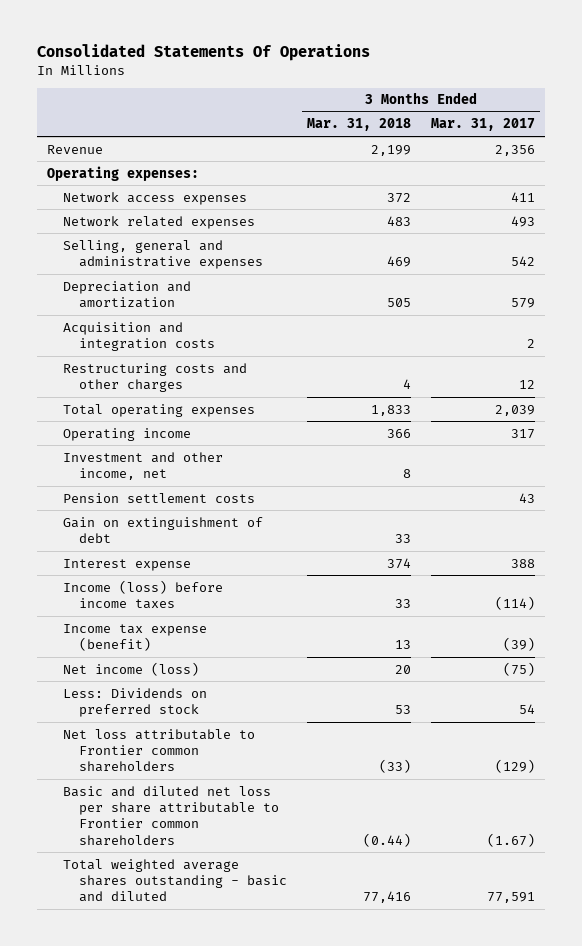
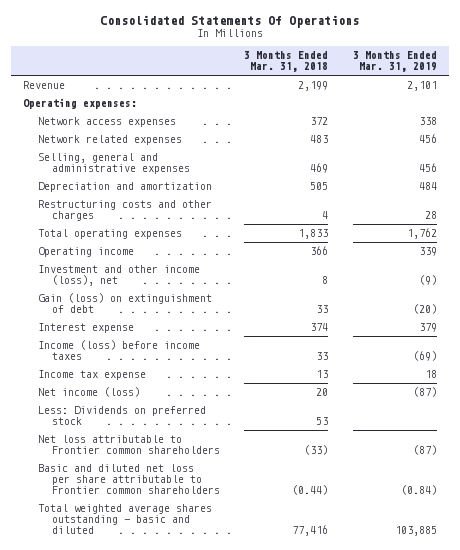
[430,118,535,132] Mar. 31, 2017 -> none
none -> [352,51,437,73] 3 Months Ended Mar. 31, 2019
[63,321,216,351] Acquisition and integration costs -> none
[63,492,256,503] Pension settlement costs -> none
[63,451,224,480] Investment and other income, net -> [37,265,200,287] Investment and other income (loss), net
[63,516,264,543] Gain on extinguishment of debt -> [37,293,212,314] Gain (loss) on extinguishment of debt
[63,623,208,651] Income tax expense (benefit) -> [37,370,146,381] Income tax expense

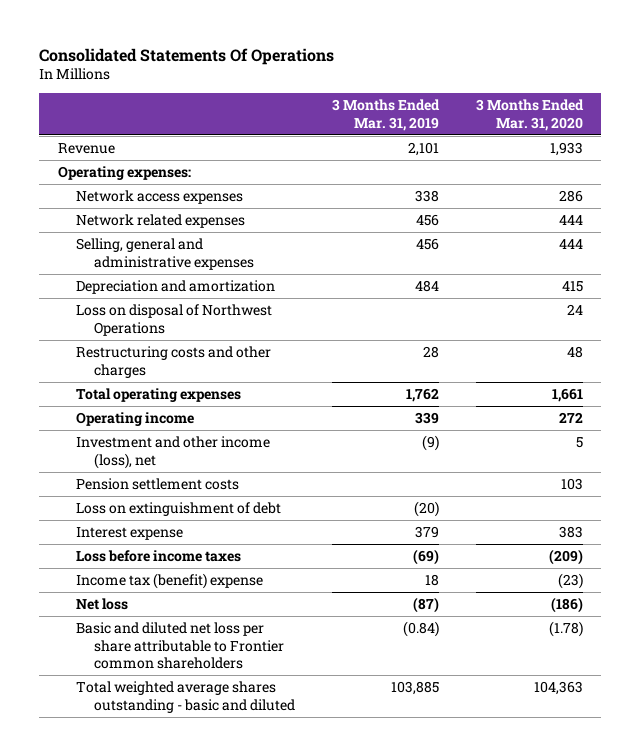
[244,51,329,73] 3 Months Ended Mar. 31, 2018 -> none
none -> [475,98,584,131] 3 Months Ended Mar. 31, 2020
none -> [76,303,273,336] Loss on disposal of Northwest Operations
none -> [76,477,240,490] Pension settlement costs
[37,293,212,314] Gain (loss) on extinguishment of debt -> [76,501,282,516] Loss on extinguishment of debt
[37,406,206,426] Less: Dividends on preferred stock -> none
[37,435,220,455] Net loss attributable to Frontier common shareholders -> none
[37,340,200,361] Income (loss) before income taxes -> [76,549,242,562] Loss before income taxes
[37,370,146,381] Income tax expense -> [76,572,264,589] Income tax (benefit) expense
[37,387,140,398] Net income (loss) -> [76,597,129,610] Net loss

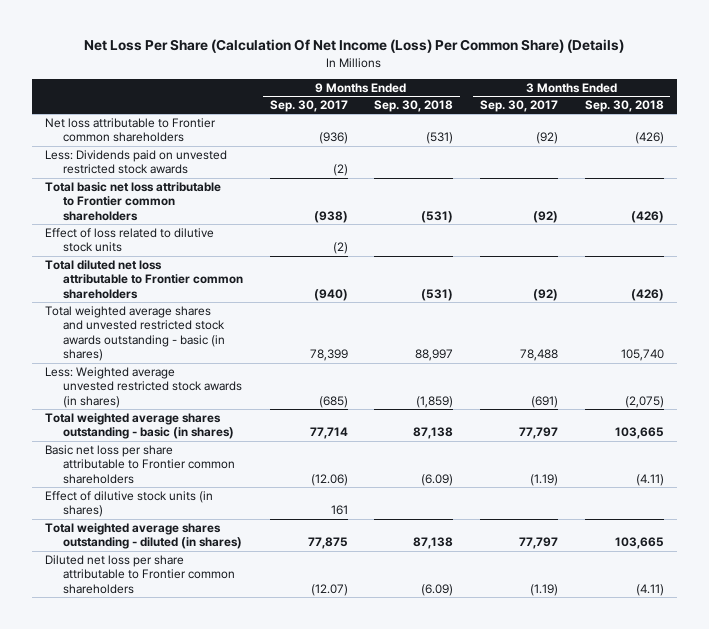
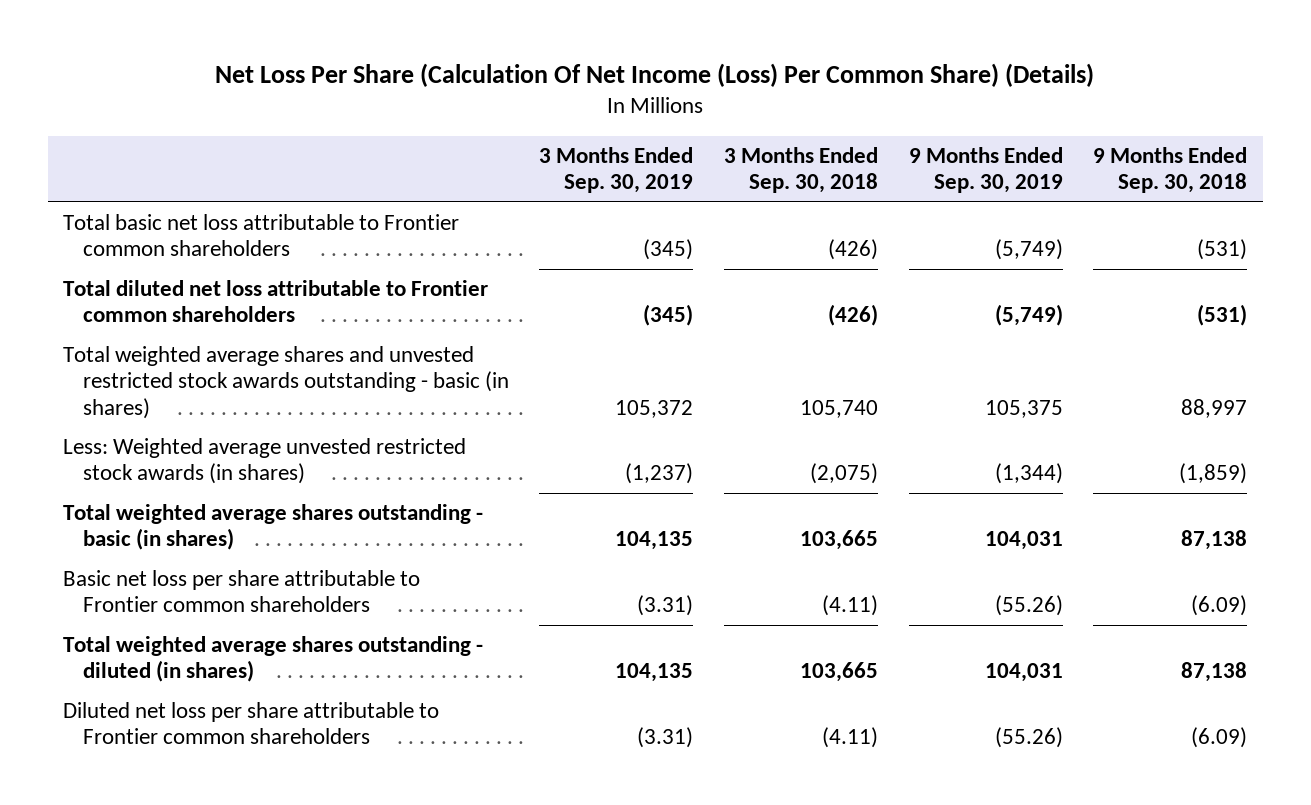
[269,100,348,113] Sep. 30, 2017 -> none
[479,100,558,113] Sep. 30, 2017 -> none
none -> [539,147,694,194] 3 Months Ended Sep. 30, 2019
none -> [908,147,1063,194] 9 Months Ended Sep. 30, 2019
[44,117,216,143] Net loss attributable to Frontier common shareholders -> none
[44,149,227,175] Less: Dividends paid on unvested restricted stock awards -> none
[44,227,214,253] Effect of loss related to dilutive stock units -> none
[44,490,213,518] Effect of dilutive stock units (in shares) -> none

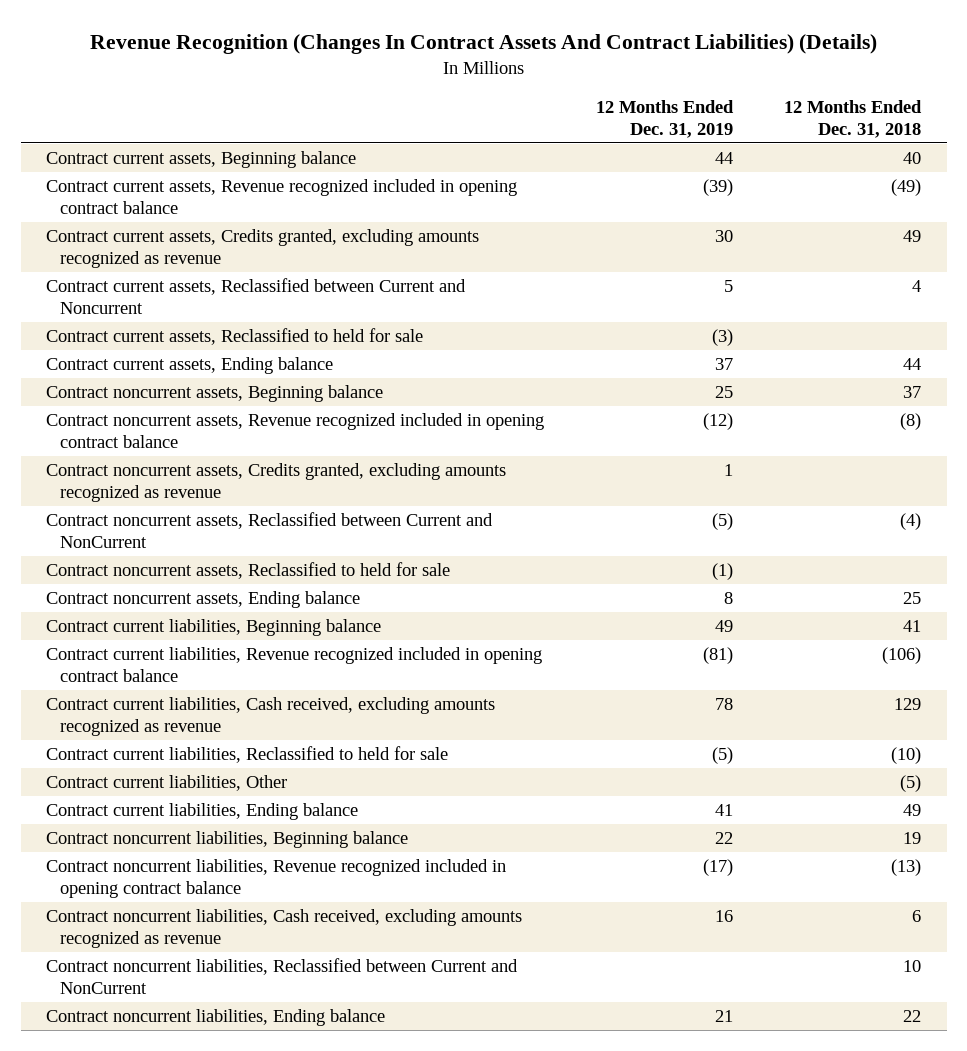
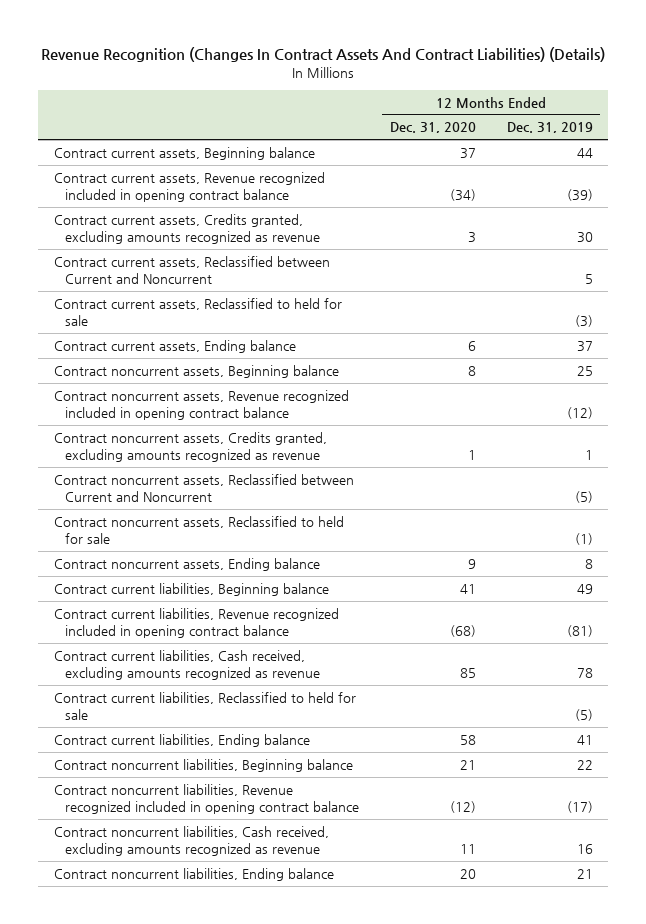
[784,99,923,138] 12 Months Ended Dec. 31, 2018 -> none
none -> [389,122,476,134] Dec. 31, 2020
[46,511,494,548] Contract noncurrent assets, Reclassified between Current and NonCurrent -> [53,473,354,502] Contract noncurrent assets, Reclassified between Current and Noncurrent
[46,774,288,791] Contract current liabilities, Other -> none
[46,957,519,994] Contract noncurrent liabilities, Reclassified between Current and NonCurrent -> none

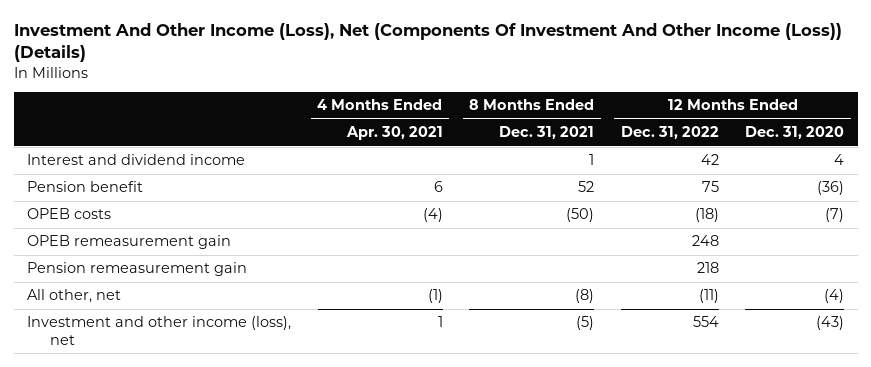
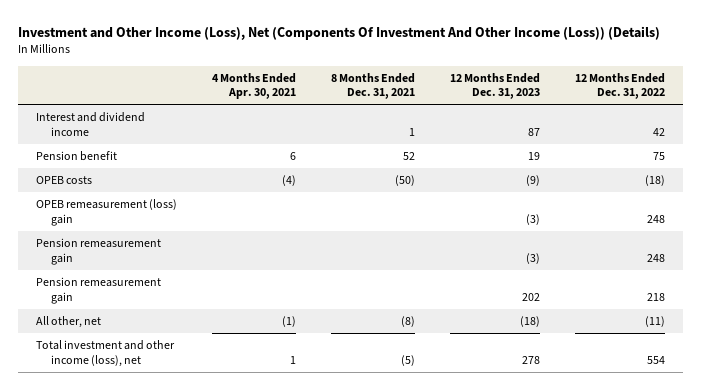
[13,22,842,63] Investment And Other Income (Loss), Net (Components Of Investment And Other Income (Loss)) (Details) -> [17,25,660,40] Investment and Other Income (Loss), Net (Components Of Investment And Other Income (Loss)) (Details)
[745,126,845,140] Dec. 31, 2020 -> none
none -> [449,72,540,100] 12 Months Ended Dec. 31, 2023
[26,235,231,250] OPEB remeasurement gain -> [35,198,177,226] OPEB remeasurement (loss) gain
none -> [35,237,161,265] Pension remeasurement gain
[26,316,291,345] Investment and other income (loss), net -> [35,339,175,367] Total investment and other income (loss), net

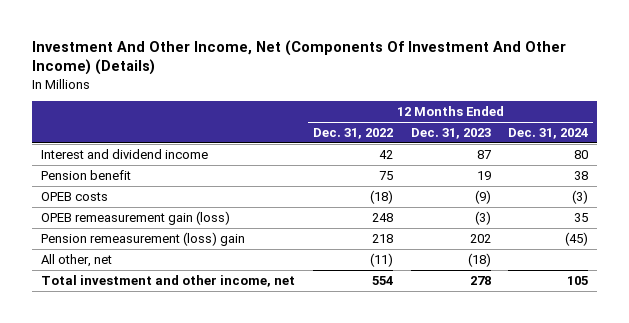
[17,25,660,40] Investment and Other Income (Loss), Net (Components Of Investment And Other Income (Loss)) (Details) -> [31,39,566,76] Investment And Other Income, Net (Components Of Investment And Other Income) (Details)
[211,72,296,100] 4 Months Ended Apr. 30, 2021 -> none
[330,72,415,100] 8 Months Ended Dec. 31, 2021 -> none
none -> [508,127,589,139] Dec. 31, 2024
[35,276,161,304] Pension remeasurement gain -> none
[35,198,177,226] OPEB remeasurement (loss) gain -> [40,210,230,225] OPEB remeasurement gain (loss)
[35,237,161,265] Pension remeasurement gain -> [40,231,245,246] Pension remeasurement (loss) gain
[525,252,540,264] (3) -> [469,233,491,243] 202
[647,253,666,262] 248 -> [371,233,393,243] 218
[35,339,175,367] Total investment and other income (loss), net -> [40,274,295,287] Total investment and other income, net

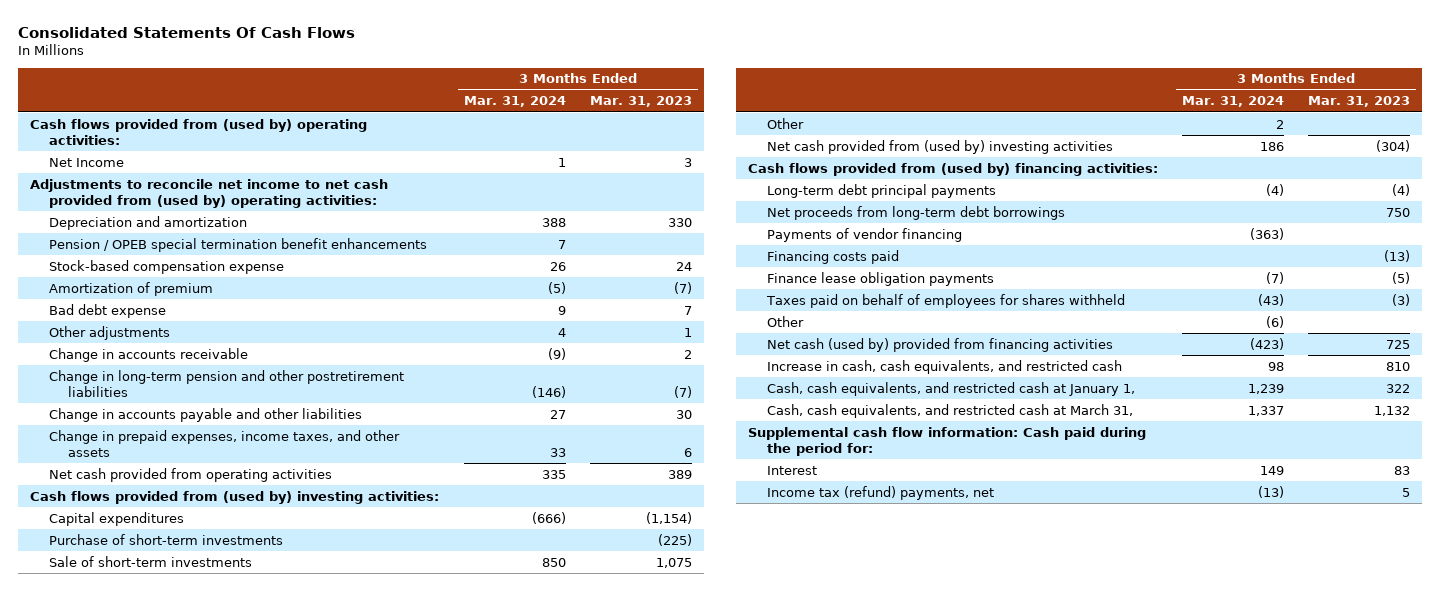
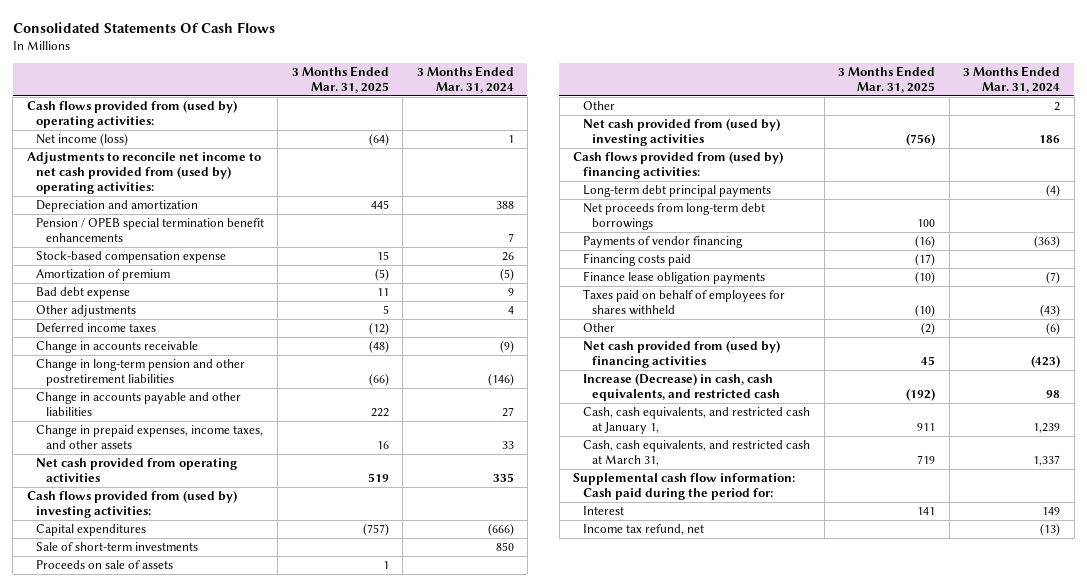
[589,96,692,108] Mar. 31, 2023 -> none
none -> [291,65,389,93] 3 Months Ended Mar. 31, 2025
[49,157,125,167] Net Income -> [36,133,129,147] Net income (loss)
none -> [36,323,157,334] Deferred income taxes
[49,533,284,545] Purchase of short-term investments -> none
none -> [36,560,174,570] Proceeds on sale of assets
[766,337,1113,352] Net cash (used by) provided from financing activities -> [582,340,780,369] Net cash provided from (used by) financing activities
[766,359,1122,374] Increase in cash, cash equivalents, and restricted cash -> [582,373,781,402] Increase (Decrease) in cash, cash equivalents, and restricted cash
[766,485,994,500] Income tax (refund) payments, net -> [582,524,704,536] Income tax refund, net

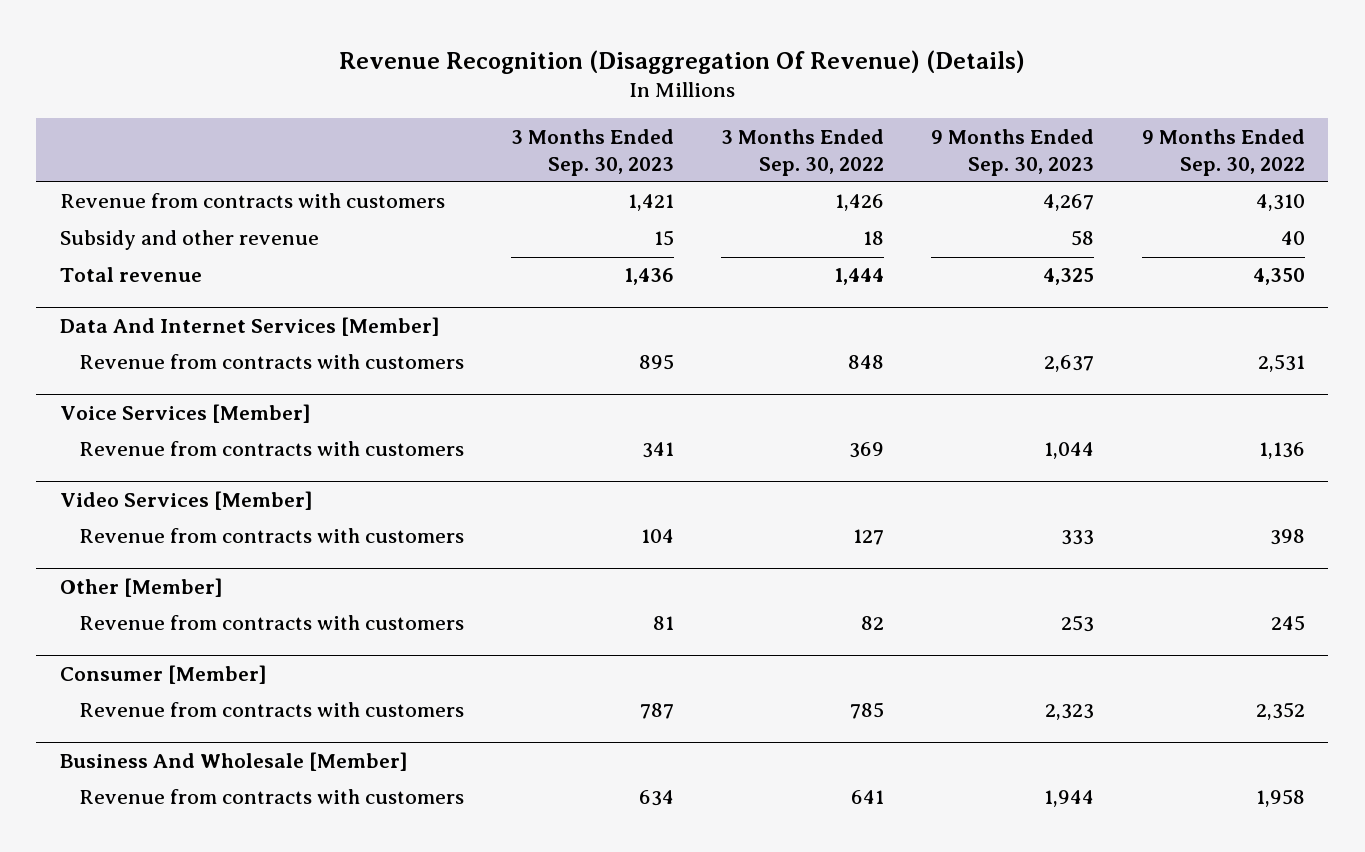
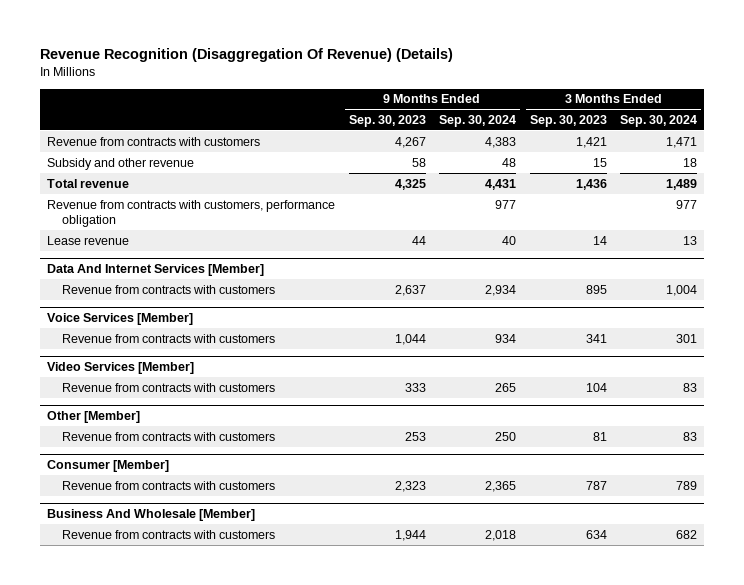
[721,128,885,176] 3 Months Ended Sep. 30, 2022 -> none
[1141,128,1305,176] 9 Months Ended Sep. 30, 2022 -> none
none -> [439,114,517,127] Sep. 30, 2024
none -> [620,114,698,127] Sep. 30, 2024
none -> [46,199,335,227] Revenue from contracts with customers, performance obligation
none -> [46,235,129,245] Lease revenue

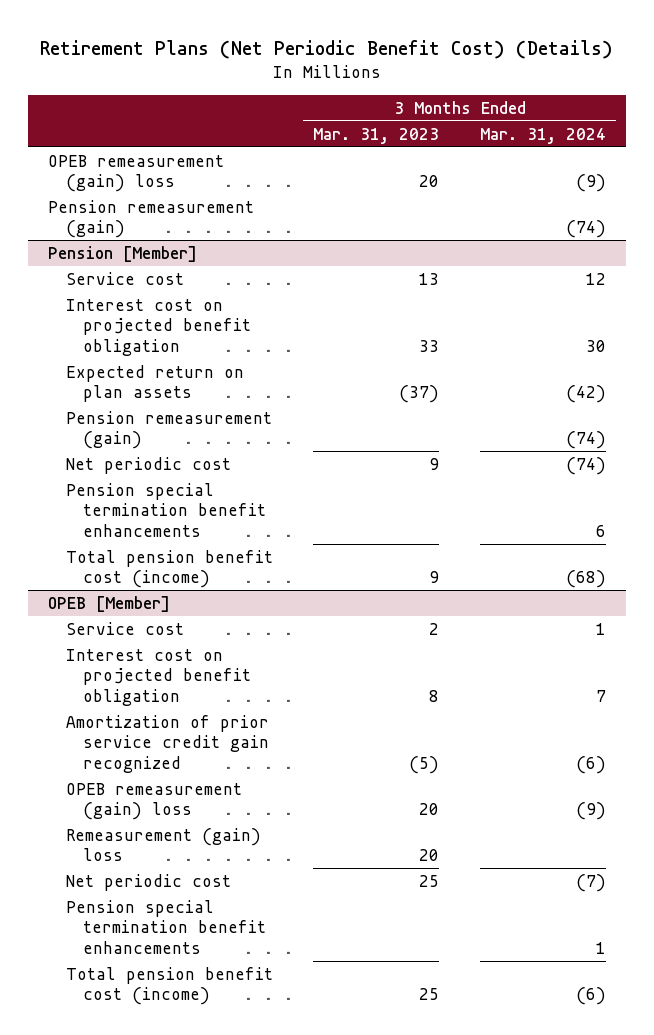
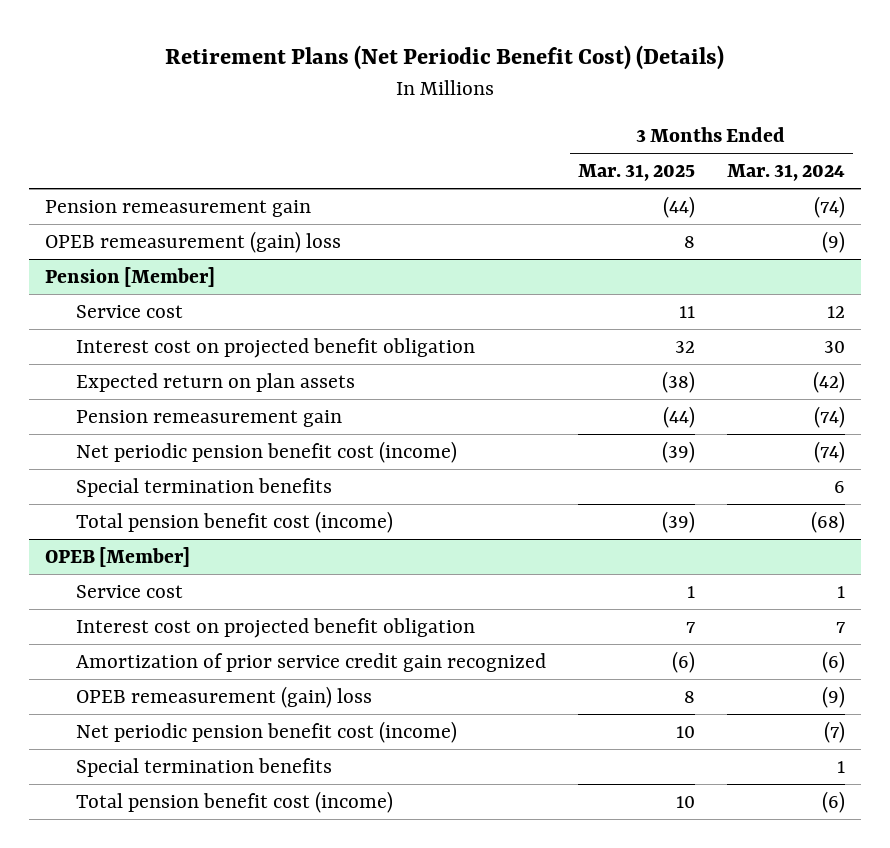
[313,127,440,144] Mar. 31, 2023 -> none
none -> [578,164,696,182] Mar. 31, 2025
none -> [45,200,312,218] Pension remeasurement gain
[48,199,255,239] Pension remeasurement (gain) -> none
[65,410,272,450] Pension remeasurement (gain) -> [76,410,343,428] Pension remeasurement gain
[65,456,231,474] Net periodic cost -> [76,441,458,464] Net periodic pension benefit cost (income)
[65,482,267,537] Pension special termination benefit enhancements -> [76,478,333,498] Special termination benefits
[65,827,261,862] Remeasurement (gain) loss -> none
[65,873,231,891] Net periodic cost -> [76,721,458,744] Net periodic pension benefit cost (income)
[65,899,267,954] Pension special termination benefit enhancements -> [76,758,333,778] Special termination benefits

